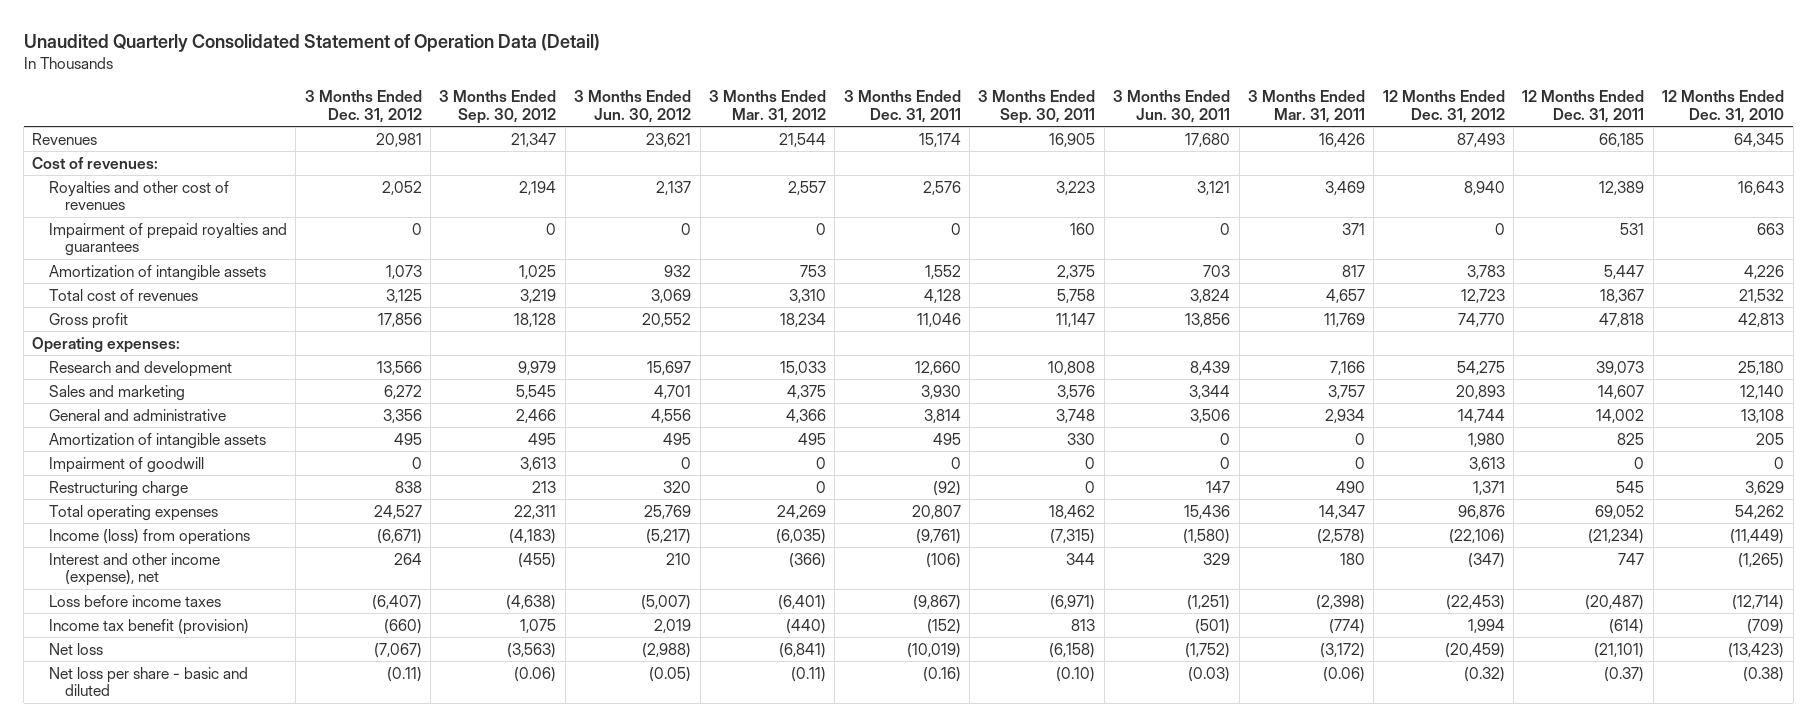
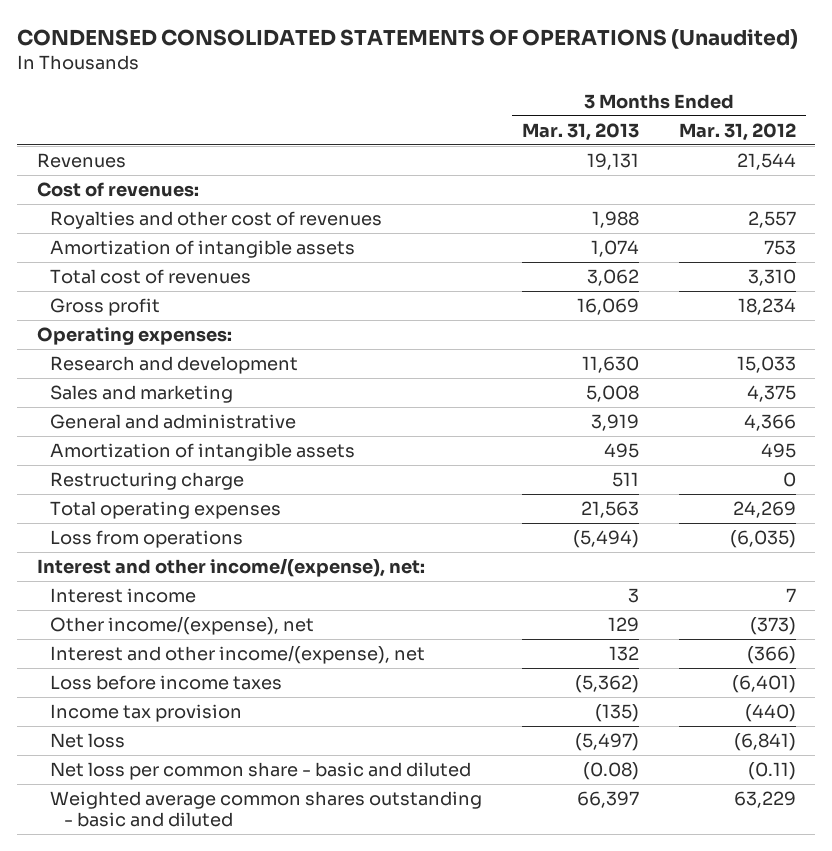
[23,33,600,52] Unaudited Quarterly Consolidated Statement of Operation Data (Detail) -> [16,28,798,49] CONDENSED CONSOLIDATED STATEMENTS OF OPERATIONS (Unaudited)
[304,89,422,123] 3 Months Ended Dec. 31, 2012 -> none
[439,89,557,124] 3 Months Ended Sep. 30, 2012 -> none
[574,89,692,123] 3 Months Ended Jun. 30, 2012 -> none
[843,89,961,123] 3 Months Ended Dec. 31, 2011 -> none
[978,89,1096,124] 3 Months Ended Sep. 30, 2011 -> none
[1113,89,1231,123] 3 Months Ended Jun. 30, 2011 -> none
[1247,89,1365,123] 3 Months Ended Mar. 31, 2011 -> none
[1382,89,1505,123] 12 Months Ended Dec. 31, 2012 -> none
[1522,89,1645,123] 12 Months Ended Dec. 31, 2011 -> none
[1662,89,1785,123] 12 Months Ended Dec. 31, 2010 -> none
none -> [522,123,640,142] Mar. 31, 2013
[48,222,287,257] Impairment of prepaid royalties and guarantees -> none
[48,456,204,473] Impairment of goodwill -> none
[48,528,250,545] Income (loss) from operations -> [50,530,244,549] Loss from operations
none -> [36,558,425,578] Interest and other income/(expense), net:
none -> [50,588,197,604] Interest income
none -> [50,616,315,636] Other income/(expense), net
[48,552,220,587] Interest and other income (expense), net -> [50,645,426,665] Interest and other income/(expense), net
[48,618,249,635] Income tax benefit (provision) -> [50,704,243,723] Income tax provision
[48,666,248,697] Net loss per share - basic and diluted -> [50,762,472,781] Net loss per common share - basic and diluted
none -> [50,791,483,828] Weighted average common shares outstanding - basic and diluted

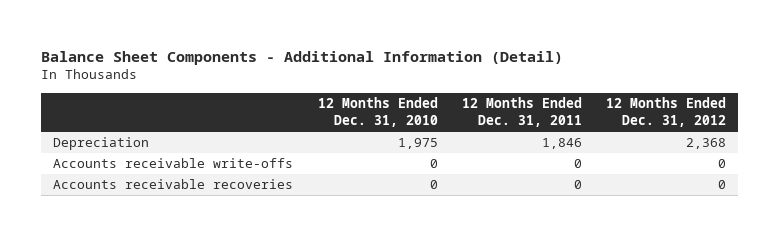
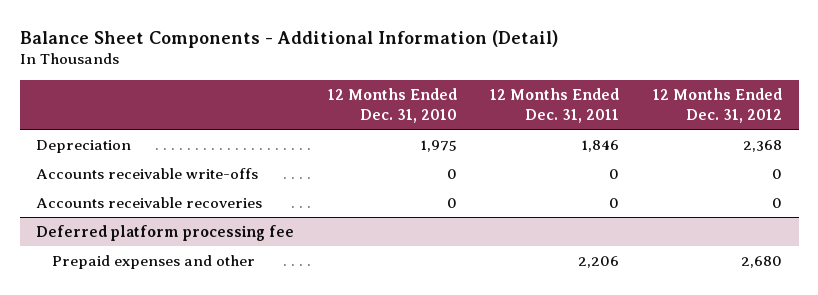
none -> [36,225,295,242] Deferred platform processing fee
none -> [52,255,256,270] Prepaid expenses and other

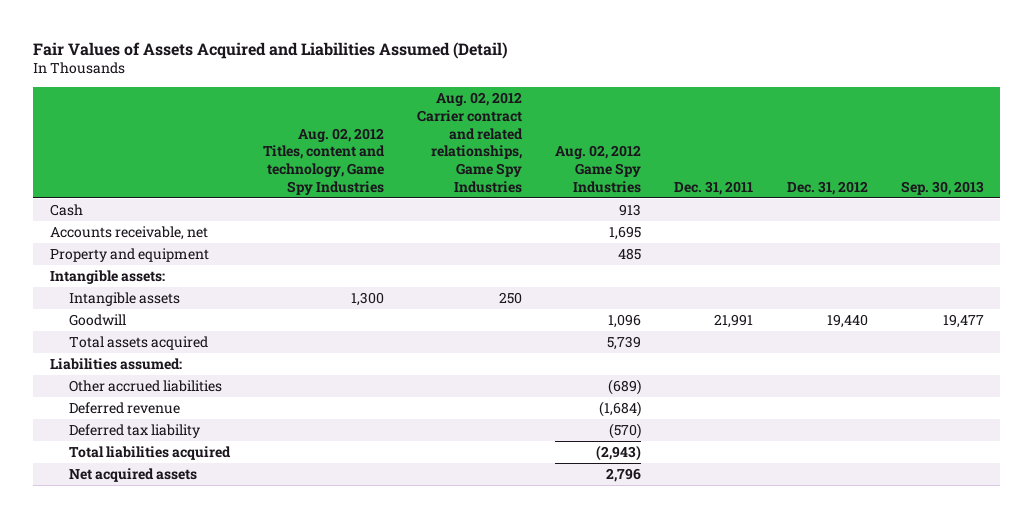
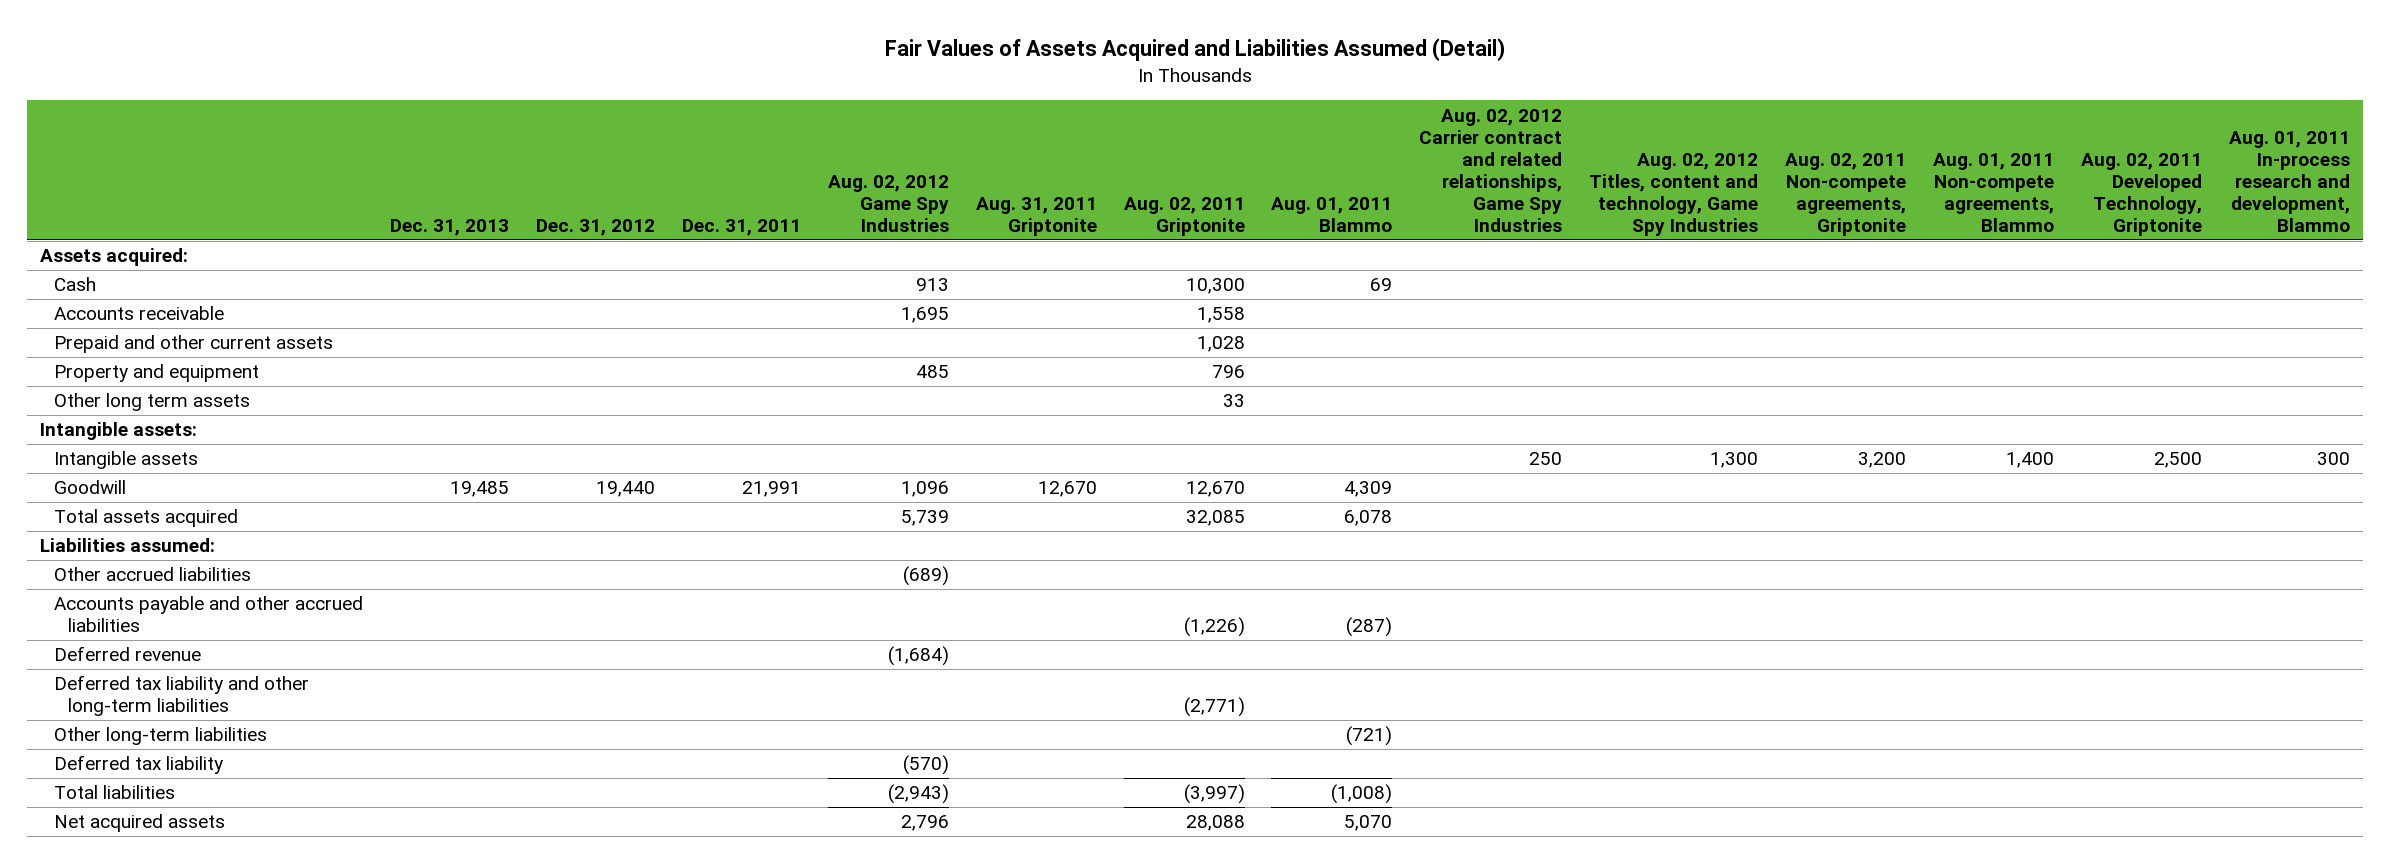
[900,180,984,195] Sep. 30, 2013 -> none
none -> [390,219,510,237] Dec. 31, 2013
none -> [975,197,1097,237] Aug. 31, 2011 Griptonite
none -> [1123,197,1245,237] Aug. 02, 2011 Griptonite
none -> [1271,197,1393,233] Aug. 01, 2011 Blammo
none -> [1785,152,1907,237] Aug. 02, 2011 Non-compete agreements, Griptonite
none -> [1933,152,2055,233] Aug. 01, 2011 Non-compete agreements, Blammo
none -> [2080,152,2202,237] Aug. 02, 2011 Developed Technology, Griptonite
none -> [2228,130,2350,233] Aug. 01, 2011 In-process research and development, Blammo
none -> [40,248,189,267] Assets acquired:
[49,225,208,240] Accounts receivable, net -> [54,306,225,321] Accounts receivable
none -> [54,335,334,354] Prepaid and other current assets
none -> [54,393,251,412] Other long term assets
none -> [54,596,364,633] Accounts payable and other accrued liabilities
none -> [54,675,310,717] Deferred tax liability and other long-term liabilities
none -> [54,727,268,746] Other long-term liabilities
[68,445,231,460] Total liabilities acquired -> [54,785,176,800] Total liabilities

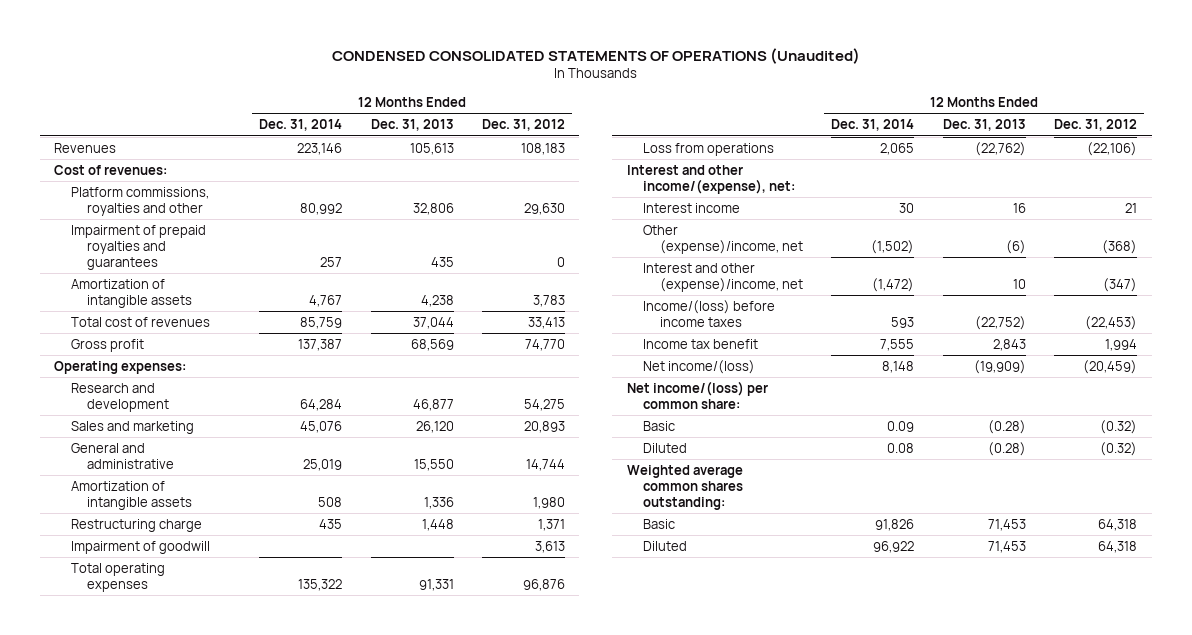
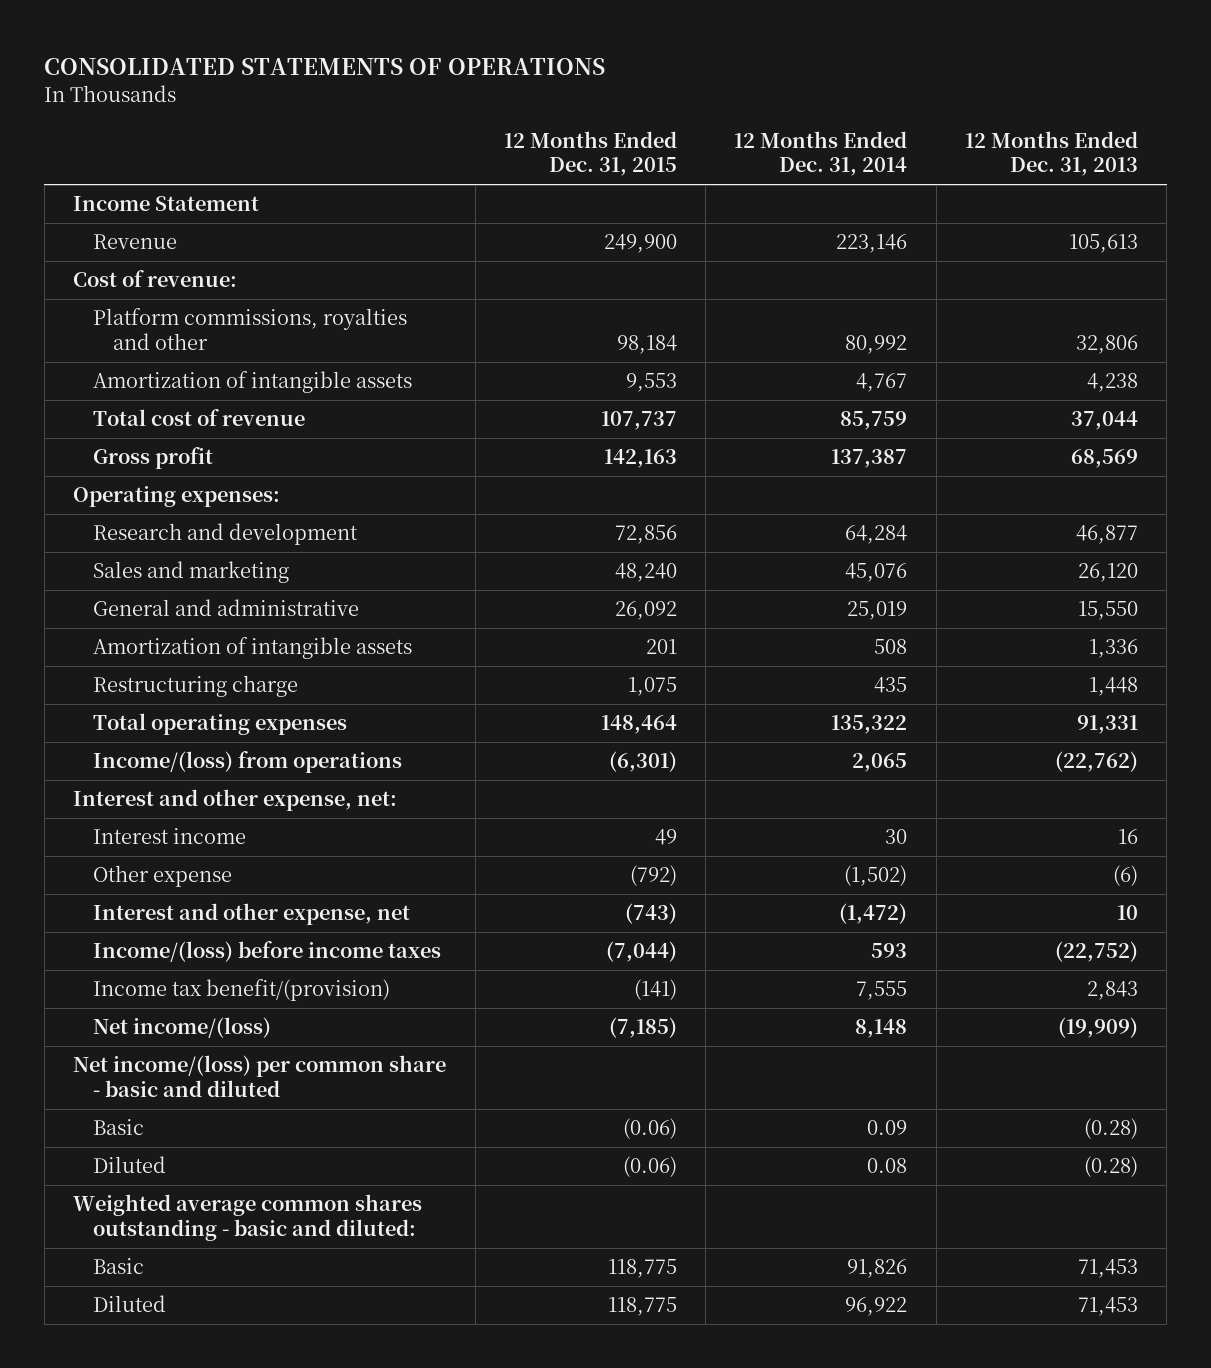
[331,47,860,64] CONDENSED CONSOLIDATED STATEMENTS OF OPERATIONS (Unaudited) -> [44,58,606,76] CONSOLIDATED STATEMENTS OF OPERATIONS
[482,119,566,132] Dec. 31, 2012 -> none
none -> [503,130,677,177] 12 Months Ended Dec. 31, 2015
none -> [73,196,260,212] Income Statement
[54,142,117,153] Revenues -> [93,234,178,250] Revenue
[54,164,168,175] Cost of revenues: -> [73,270,238,288] Cost of revenue:
[70,224,206,270] Impairment of prepaid royalties and guarantees -> none
[70,316,210,327] Total cost of revenues -> [93,409,306,427] Total cost of revenue
[70,540,210,554] Impairment of goodwill -> none
[643,142,775,156] Loss from operations -> [93,751,403,774] Income/(loss) from operations
[626,164,796,194] Interest and other income/(expense), net: -> [73,789,398,812] Interest and other expense, net:
[643,224,803,254] Other (expense)/income, net -> [93,865,233,888] Other expense
[643,262,803,292] Interest and other (expense)/income, net -> [93,903,411,926] Interest and other expense, net
[643,338,759,349] Income tax benefit -> [93,979,391,1002] Income tax benefit/(provision)
[626,380,768,409] Net income/(loss) per common share: -> [73,1055,447,1097] Net income/(loss) per common share - basic and diluted
[626,464,744,510] Weighted average common shares outstanding: -> [73,1194,423,1241] Weighted average common shares outstanding - basic and diluted:

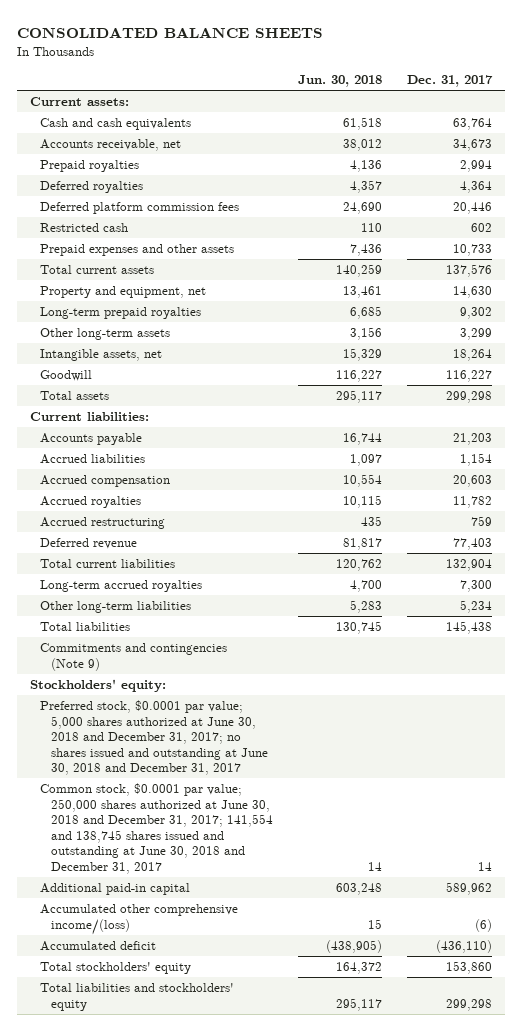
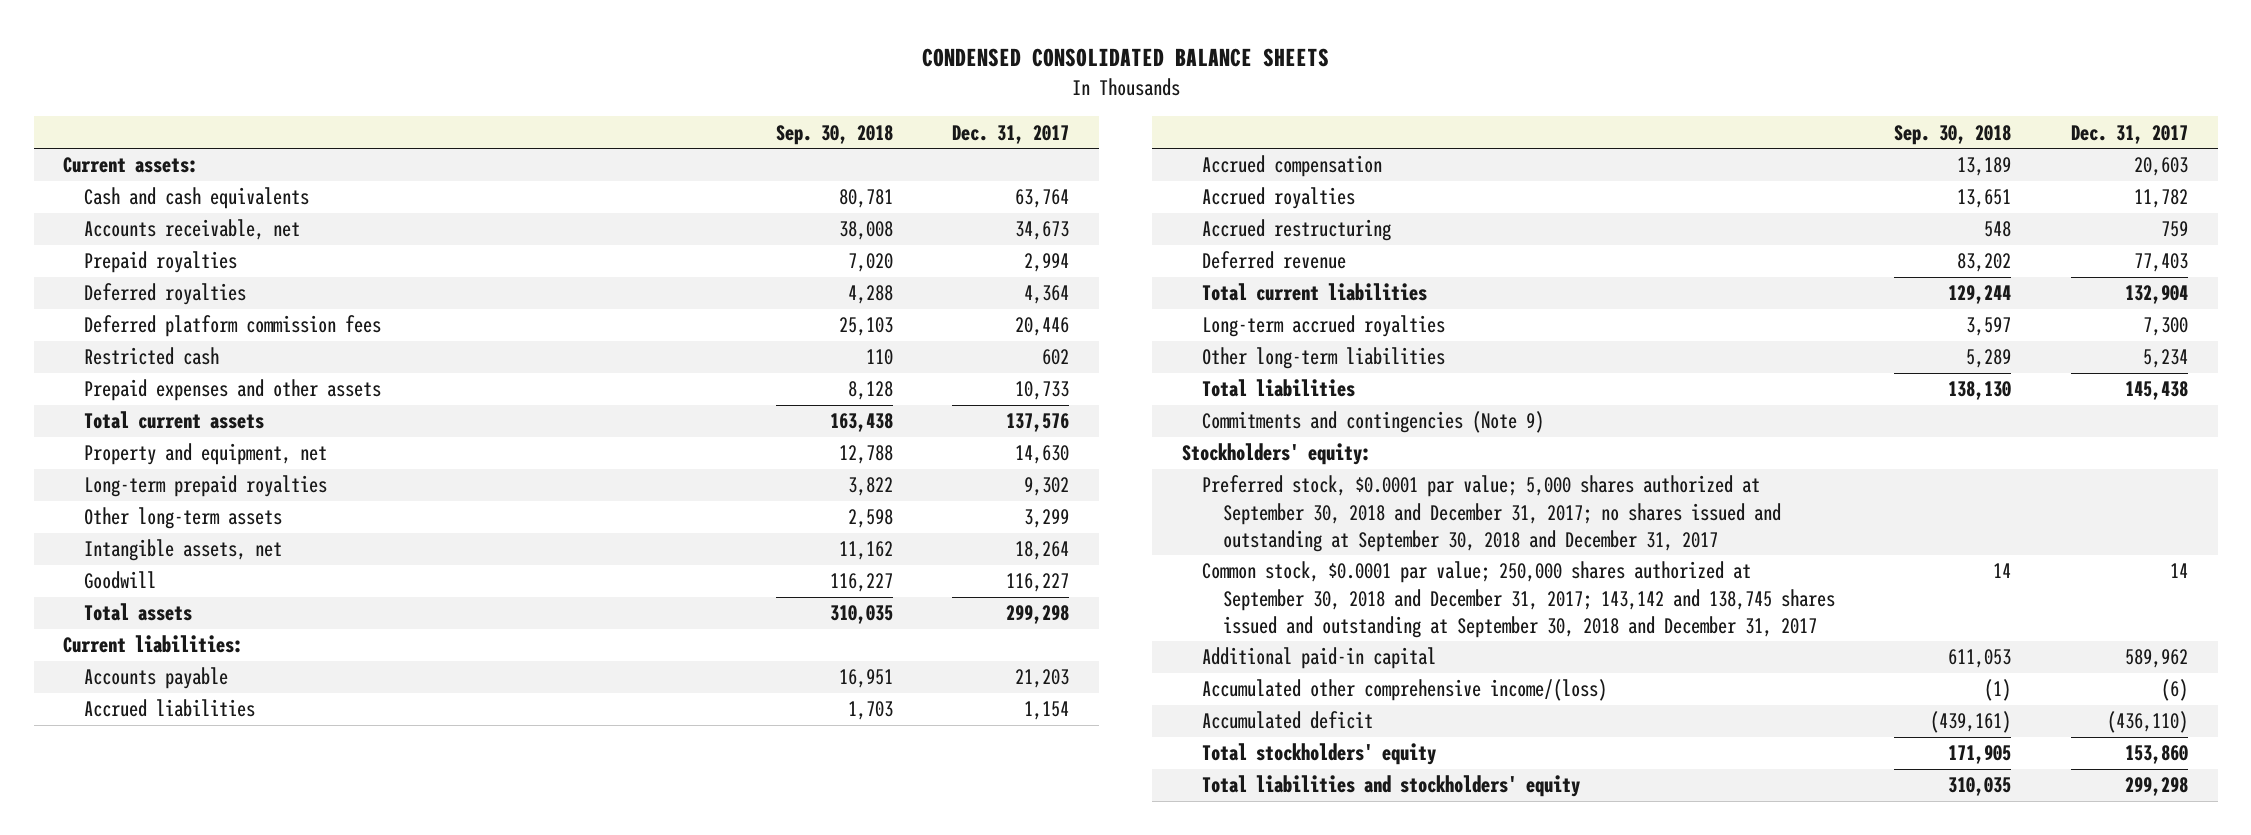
[17,26,324,38] CONSOLIDATED BALANCE SHEETS -> [921,48,1329,68] CONDENSED CONSOLIDATED BALANCE SHEETS
[297,75,382,88] Jun. 30, 2018 -> none
none -> [775,124,893,145] Sep. 30, 2018
[40,700,268,776] Preferred stock, $0.0001 par value; 5,000 shares authorized at June 30, 2018 and December 31, 2017; no shares issued and outstanding at June 30, 2018 and December 31, 2017 -> [1202,475,1781,552] Preferred stock, $0.0001 par value; 5,000 shares authorized at September 30, 2018 and December 31, 2017; no shares issued and outstanding at September 30, 2018 and December 31, 2017
[40,783,273,874] Common stock, $0.0001 par value; 250,000 shares authorized at June 30, 2018 and December 31, 2017; 141,554 and 138,745 shares issued and outstanding at June 30, 2018 and December 31, 2017 -> [1202,561,1835,638] Common stock, $0.0001 par value; 250,000 shares authorized at September 30, 2018 and December 31, 2017; 143,142 and 138,745 shares issued and outstanding at September 30, 2018 and December 31, 2017

